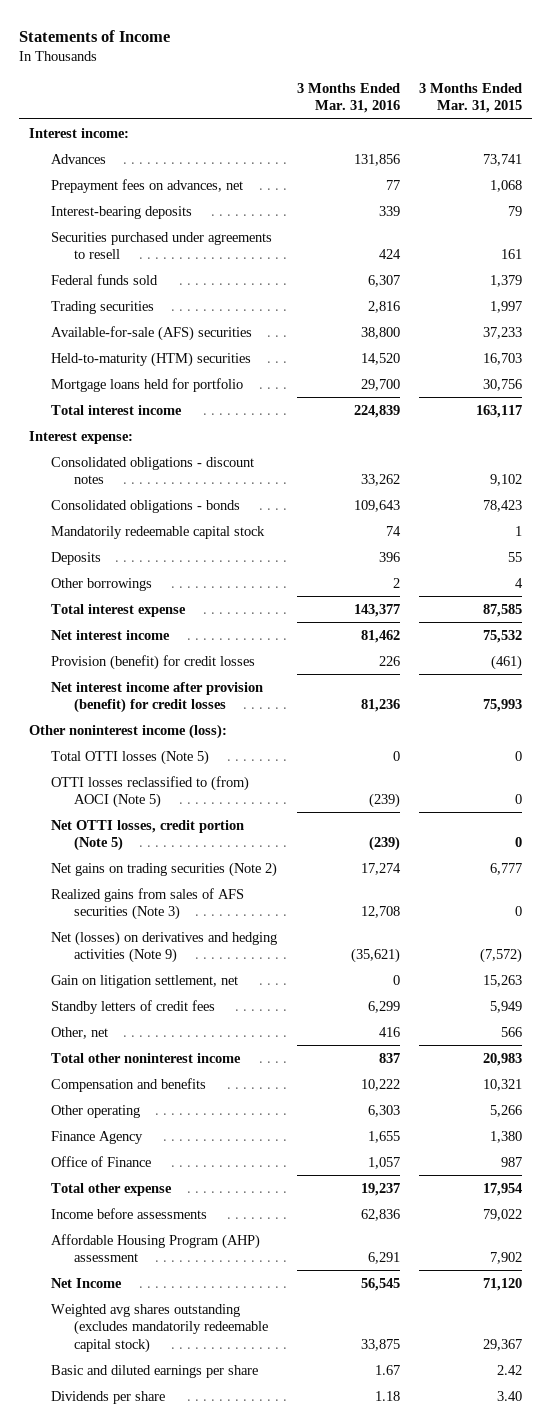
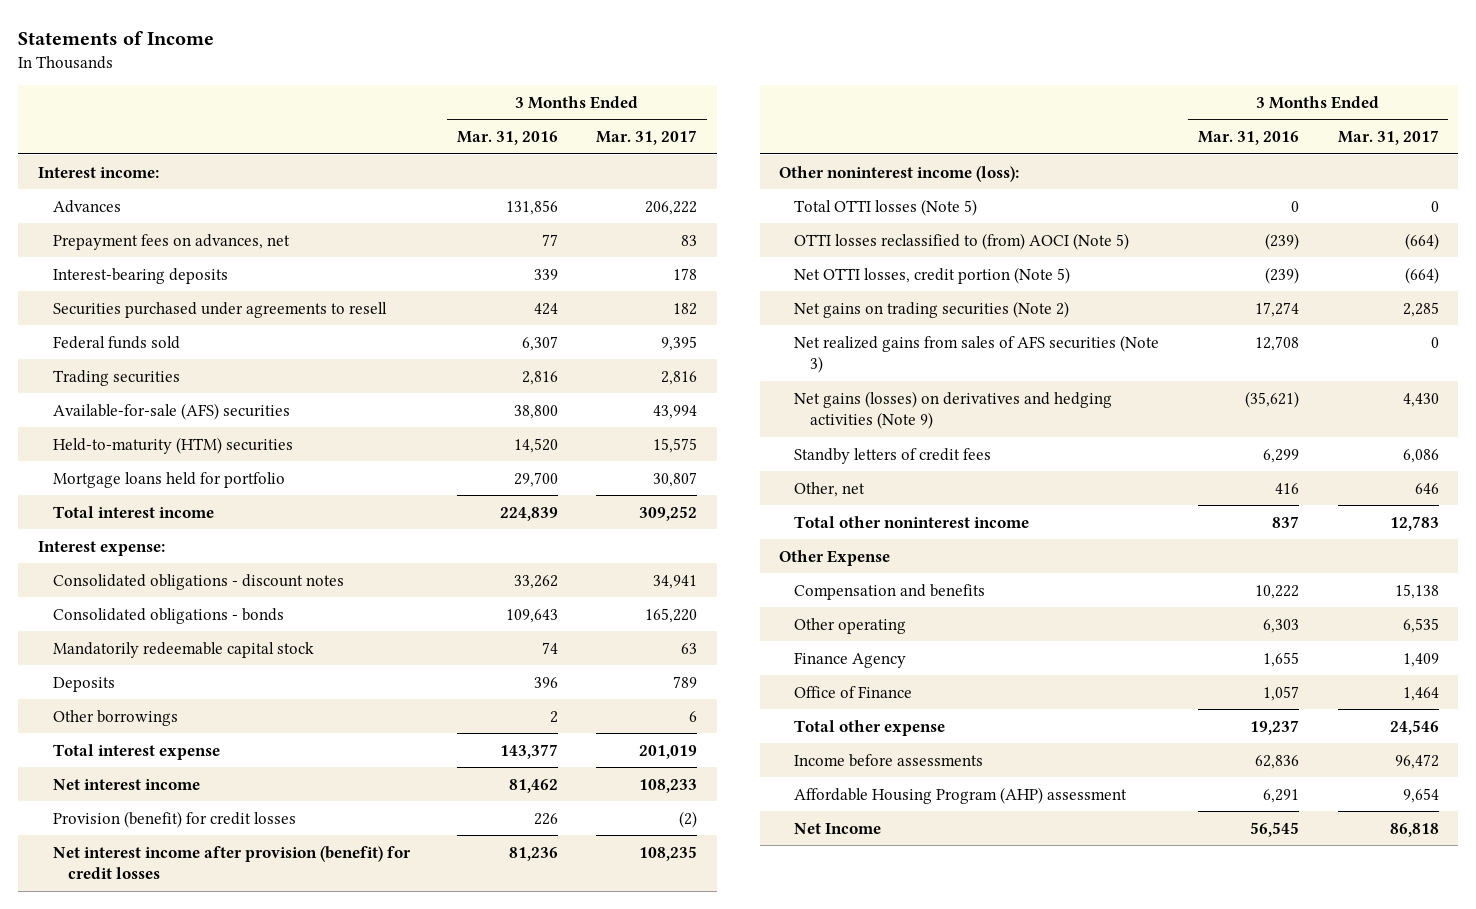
[419,82,523,114] 3 Months Ended Mar. 31, 2015 -> none
none -> [596,130,698,146] Mar. 31, 2017
[51,974,239,988] Gain on litigation settlement, net -> none
[51,887,245,921] Realized gains from sales of AFS securities (Note 3) -> [794,334,1160,374] Net realized gains from sales of AFS securities (Note 3)
[51,930,278,964] Net (losses) on derivatives and hedging activities (Note 9) -> [794,390,1113,430] Net gains (losses) on derivatives and hedging activities (Note 9)
none -> [778,549,890,566] Other Expense
[51,1303,268,1353] Weighted avg shares outstanding (excludes mandatorily redeemable capital stock) -> none
[51,1364,259,1378] Basic and diluted earnings per share -> none
[51,1390,166,1404] Dividends per share -> none

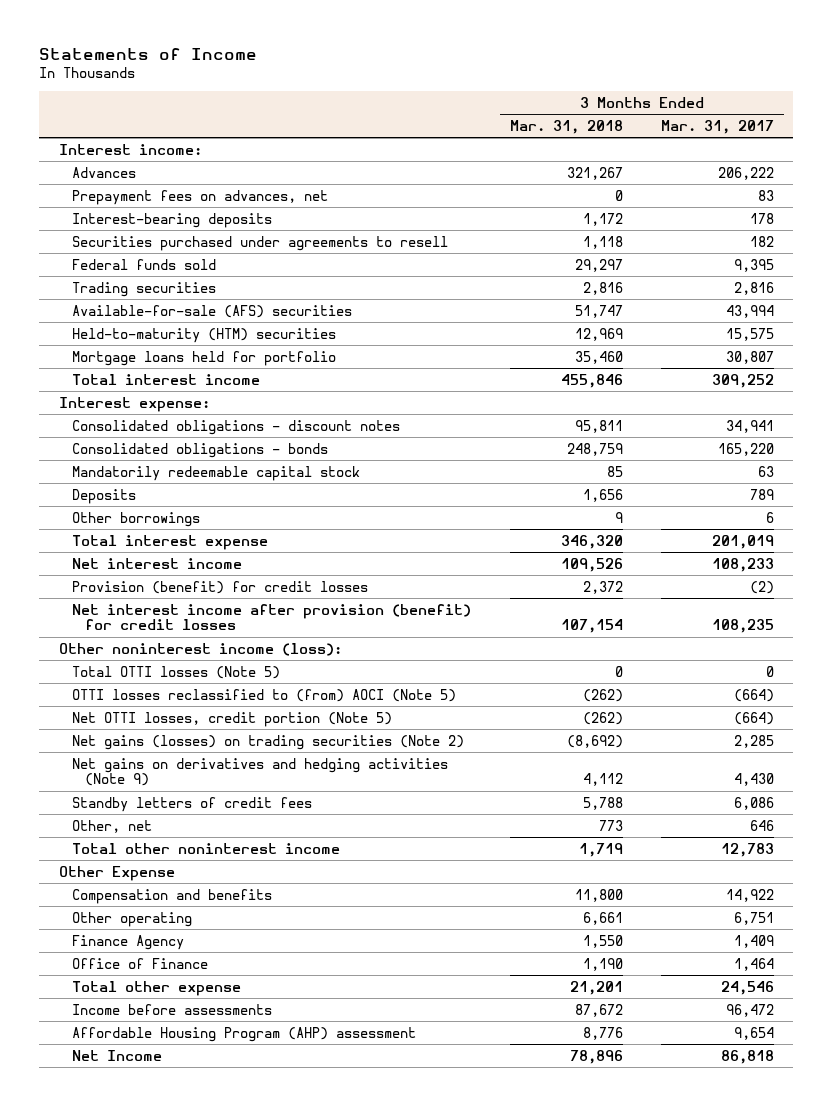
[456,131,558,146] Mar. 31, 2016 -> none
none -> [509,119,623,134] Mar. 31, 2018
[794,334,1160,374] Net realized gains from sales of AFS securities (Note 3) -> none
[794,300,1070,318] Net gains on trading securities (Note 2) -> [71,734,464,750] Net gains (losses) on trading securities (Note 2)
[794,390,1113,430] Net gains (losses) on derivatives and hedging activities (Note 9) -> [71,757,448,787] Net gains on derivatives and hedging activities (Note 9)
[1394,583,1439,599] 15,138 -> [726,888,775,902] 14,922
[1402,617,1439,633] 6,535 -> [734,911,775,925] 6,751

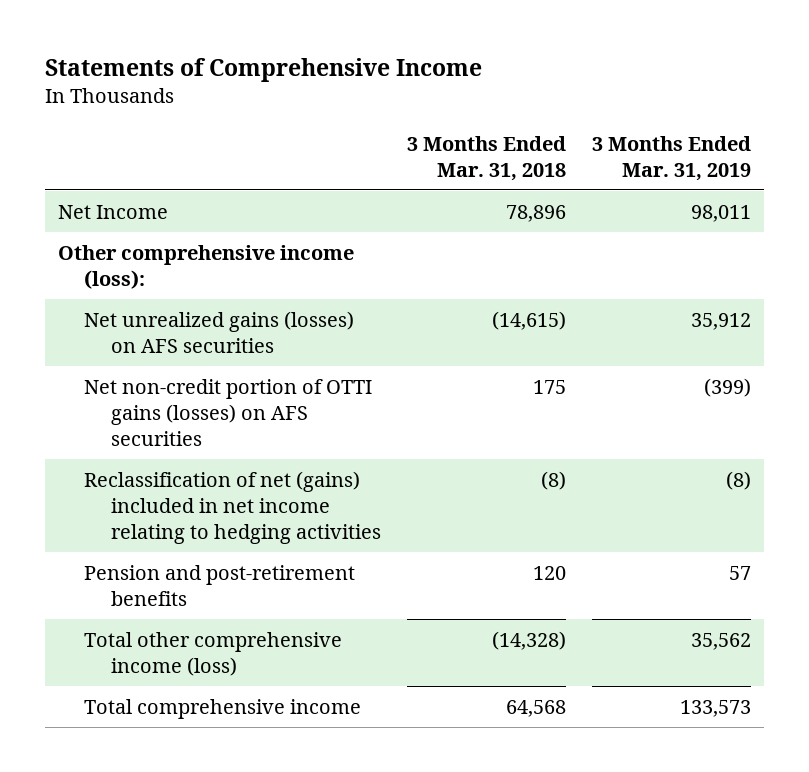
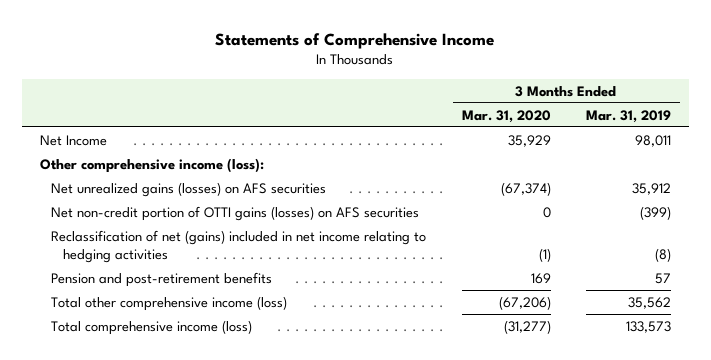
[406,135,566,181] 3 Months Ended Mar. 31, 2018 -> none
none -> [461,109,551,123] Mar. 31, 2020
[84,698,362,719] Total comprehensive income -> [51,319,253,335] Total comprehensive income (loss)

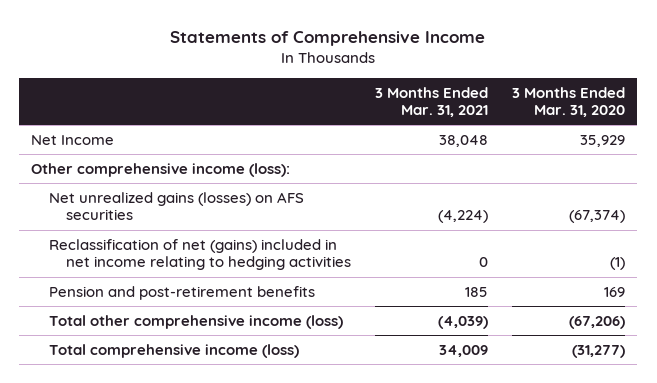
[585,109,671,123] Mar. 31, 2019 -> none
none -> [375,86,489,117] 3 Months Ended Mar. 31, 2021
[51,205,420,221] Net non-credit portion of OTTI gains (losses) on AFS securities -> none

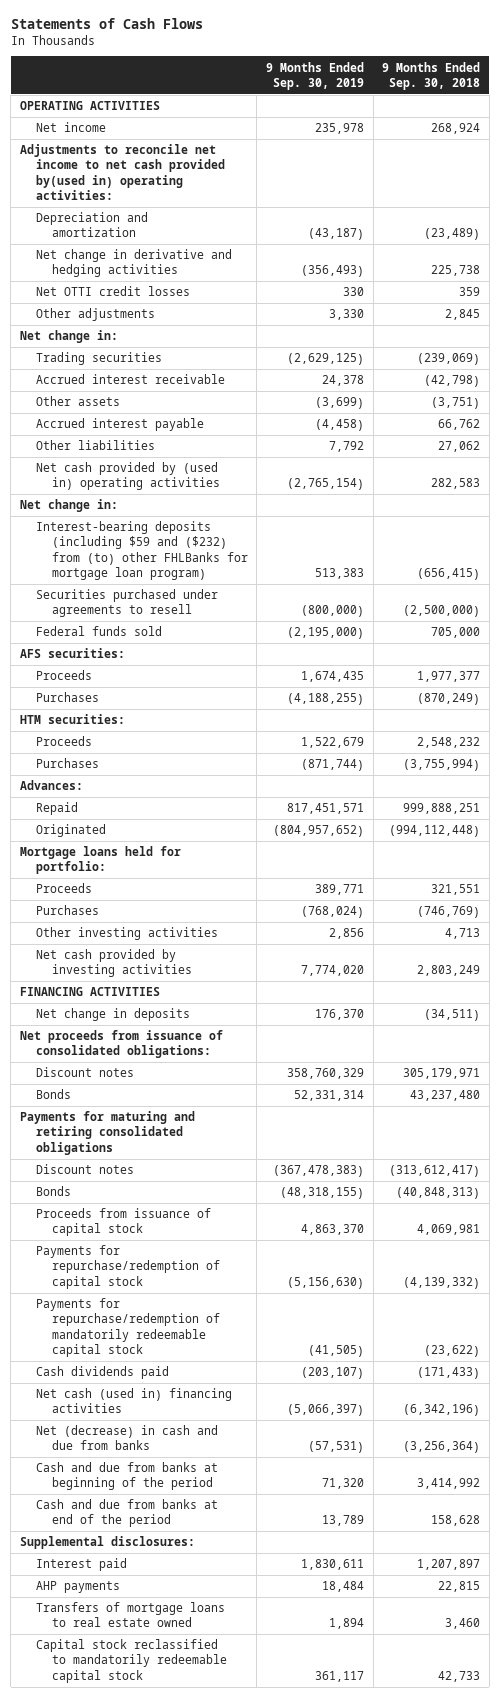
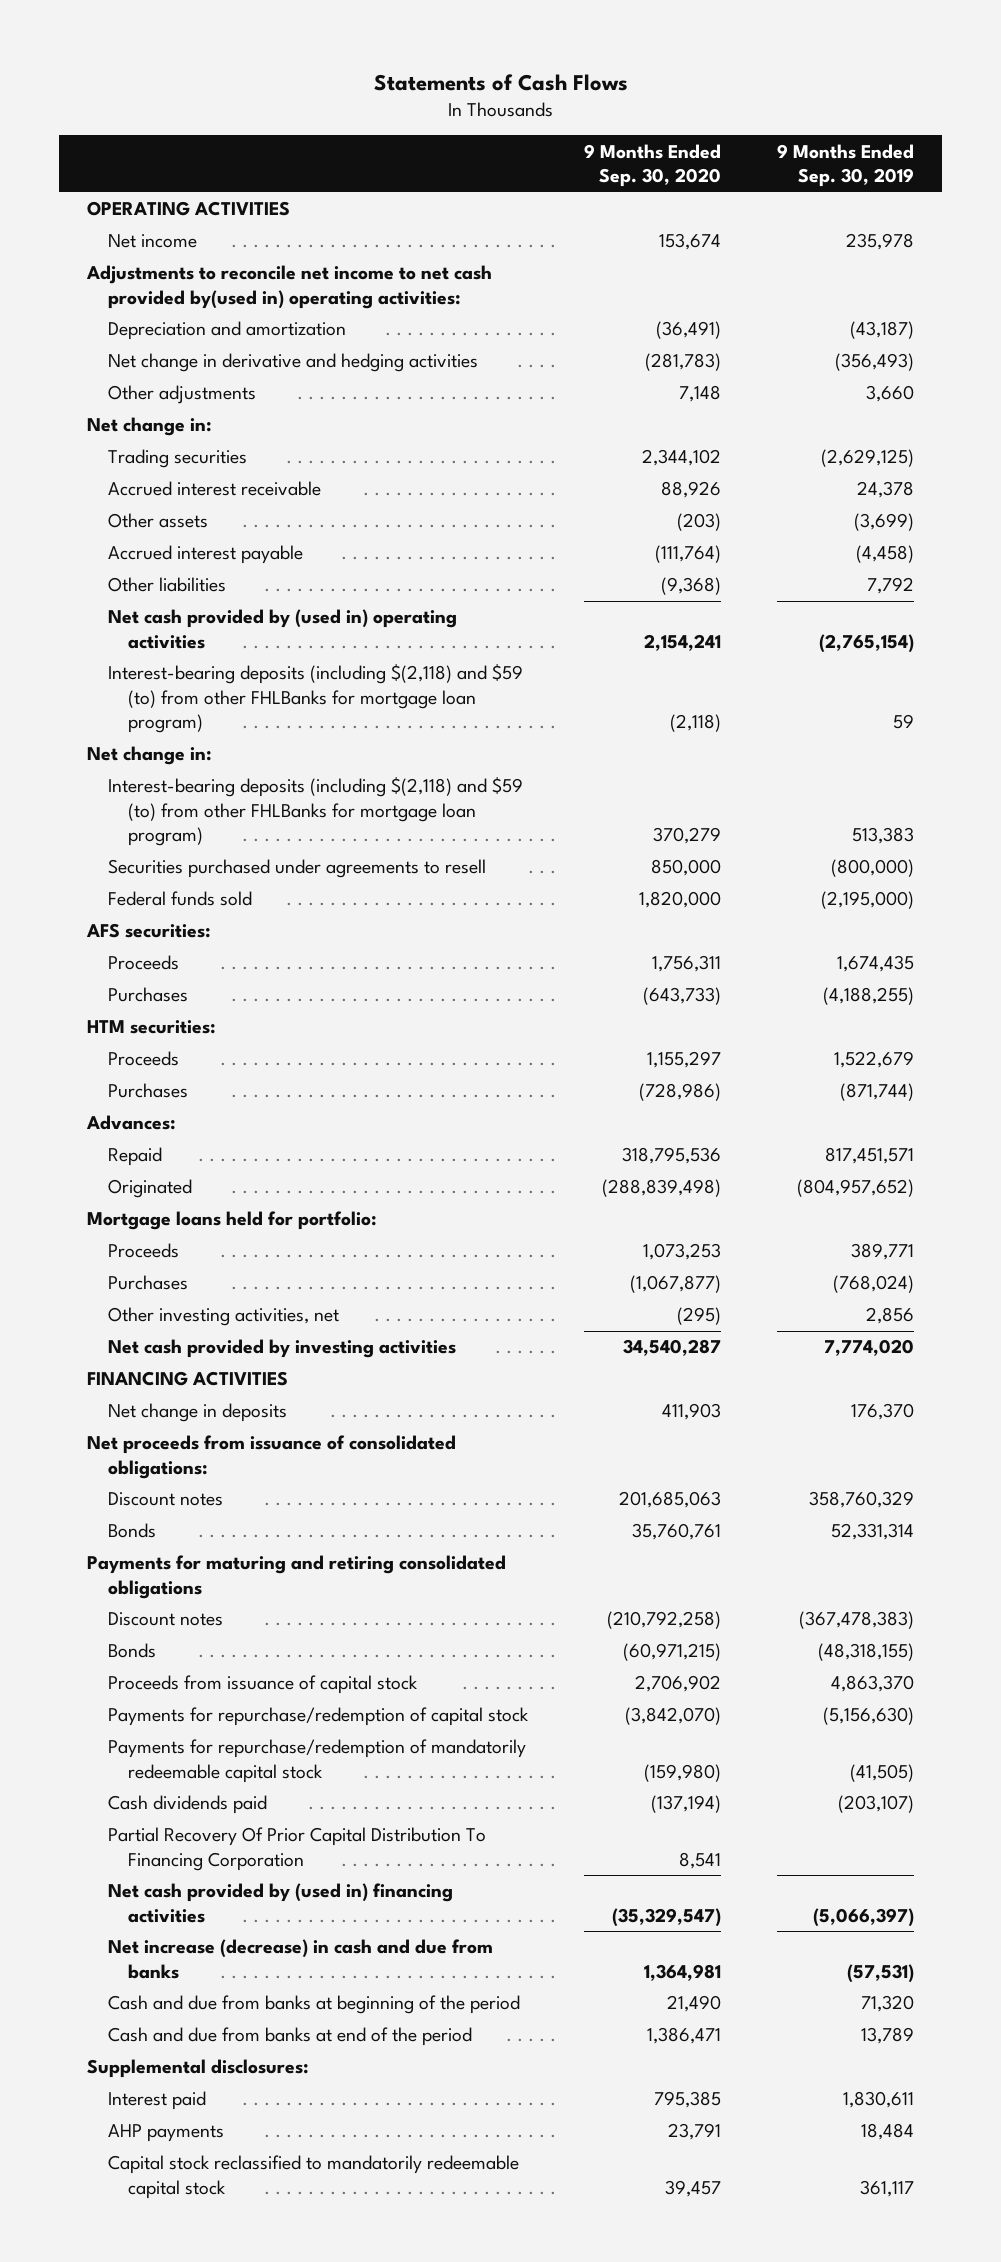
[382,61,481,90] 9 Months Ended Sep. 30, 2018 -> none
none -> [583,143,721,188] 9 Months Ended Sep. 30, 2020
[35,286,190,297] Net OTTI credit losses -> none
[328,309,364,321] 3,330 -> [865,385,914,403] 3,660
none -> [107,664,523,734] Interest-bearing deposits (including $(2,118) and $59 (to) from other FHLBanks for mortgage loan program)
[35,521,248,580] Interest-bearing deposits (including $59 and ($232) from (to) other FHLBanks for mortgage loan program) -> [107,777,523,847] Interest-bearing deposits (including $(2,118) and $59 (to) from other FHLBanks for mortgage loan program)
[35,927,218,941] Other investing activities -> [107,1307,339,1327] Other investing activities, net
none -> [107,1827,486,1871] Partial Recovery Of Prior Capital Distribution To Financing Corporation
[35,1388,232,1414] Net cash (used in) financing activities -> [107,1883,453,1923] Net cash provided by (used in) financing activities
[35,1425,218,1451] Net (decrease) in cash and due from banks -> [107,1939,493,1979] Net increase (decrease) in cash and due from banks
[35,1602,225,1628] Transfers of mortgage loans to real estate owned -> none

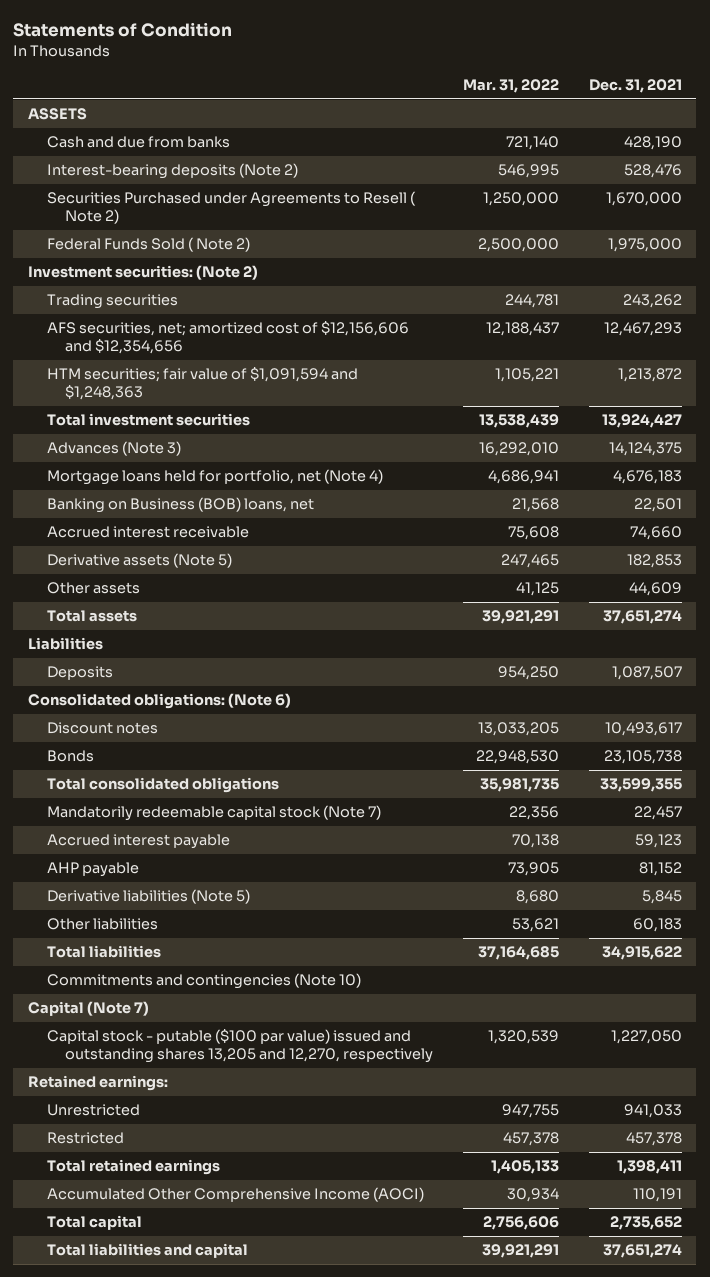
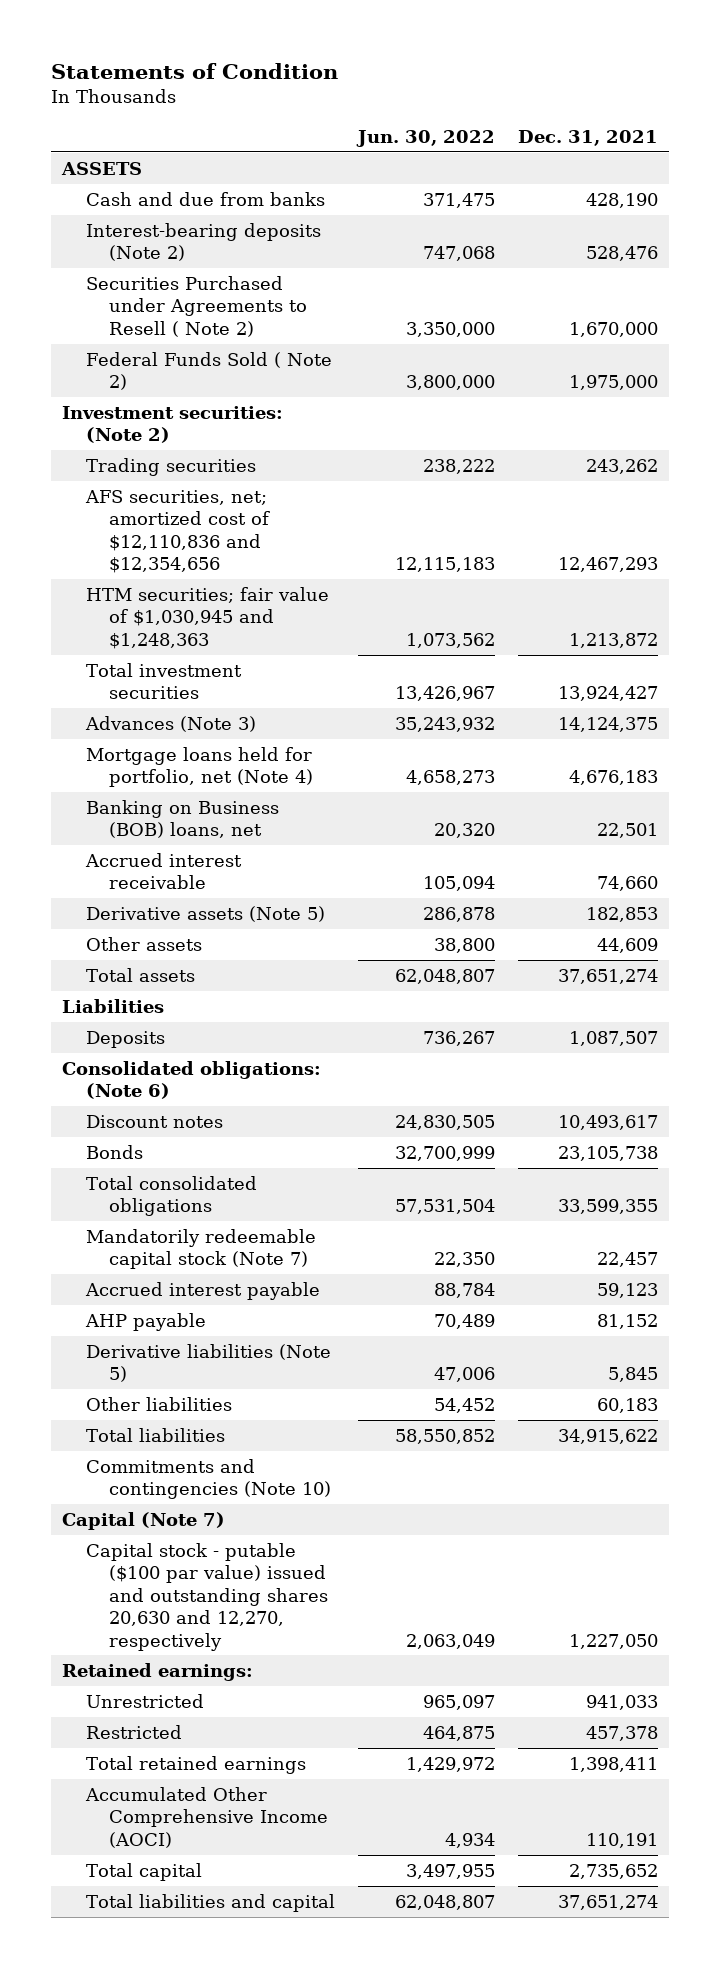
[462,79,559,94] Mar. 31, 2022 -> none
none -> [355,129,495,147] Jun. 30, 2022
[46,321,409,355] AFS securities, net; amortized cost of $12,156,606 and $12,354,656 -> [84,489,271,574] AFS securities, net; amortized cost of $12,110,836 and $12,354,656
[46,367,358,401] HTM securities; fair value of $1,091,594 and $1,248,363 -> [85,586,329,649] HTM securities; fair value of $1,030,945 and $1,248,363
[46,1029,434,1064] Capital stock - putable ($100 par value) issued and outstanding shares 13,205 and 12,270, respectively -> [85,1542,329,1651] Capital stock - putable ($100 par value) issued and outstanding shares 20,630 and 12,270, respectively

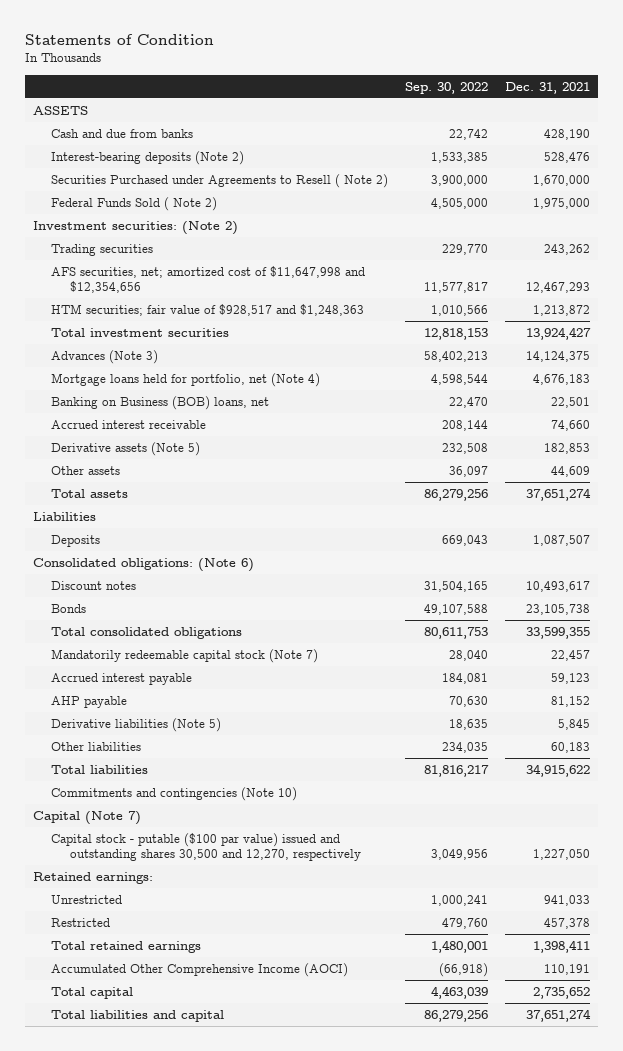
[355,129,495,147] Jun. 30, 2022 -> none
none -> [404,81,488,94] Sep. 30, 2022
[84,489,271,574] AFS securities, net; amortized cost of $12,110,836 and $12,354,656 -> [51,265,366,294] AFS securities, net; amortized cost of $11,647,998 and $12,354,656
[85,586,329,649] HTM securities; fair value of $1,030,945 and $1,248,363 -> [51,303,365,316] HTM securities; fair value of $928,517 and $1,248,363
[85,1542,329,1651] Capital stock - putable ($100 par value) issued and outstanding shares 20,630 and 12,270, respectively -> [51,832,361,862] Capital stock - putable ($100 par value) issued and outstanding shares 30,500 and 12,270, respectively

